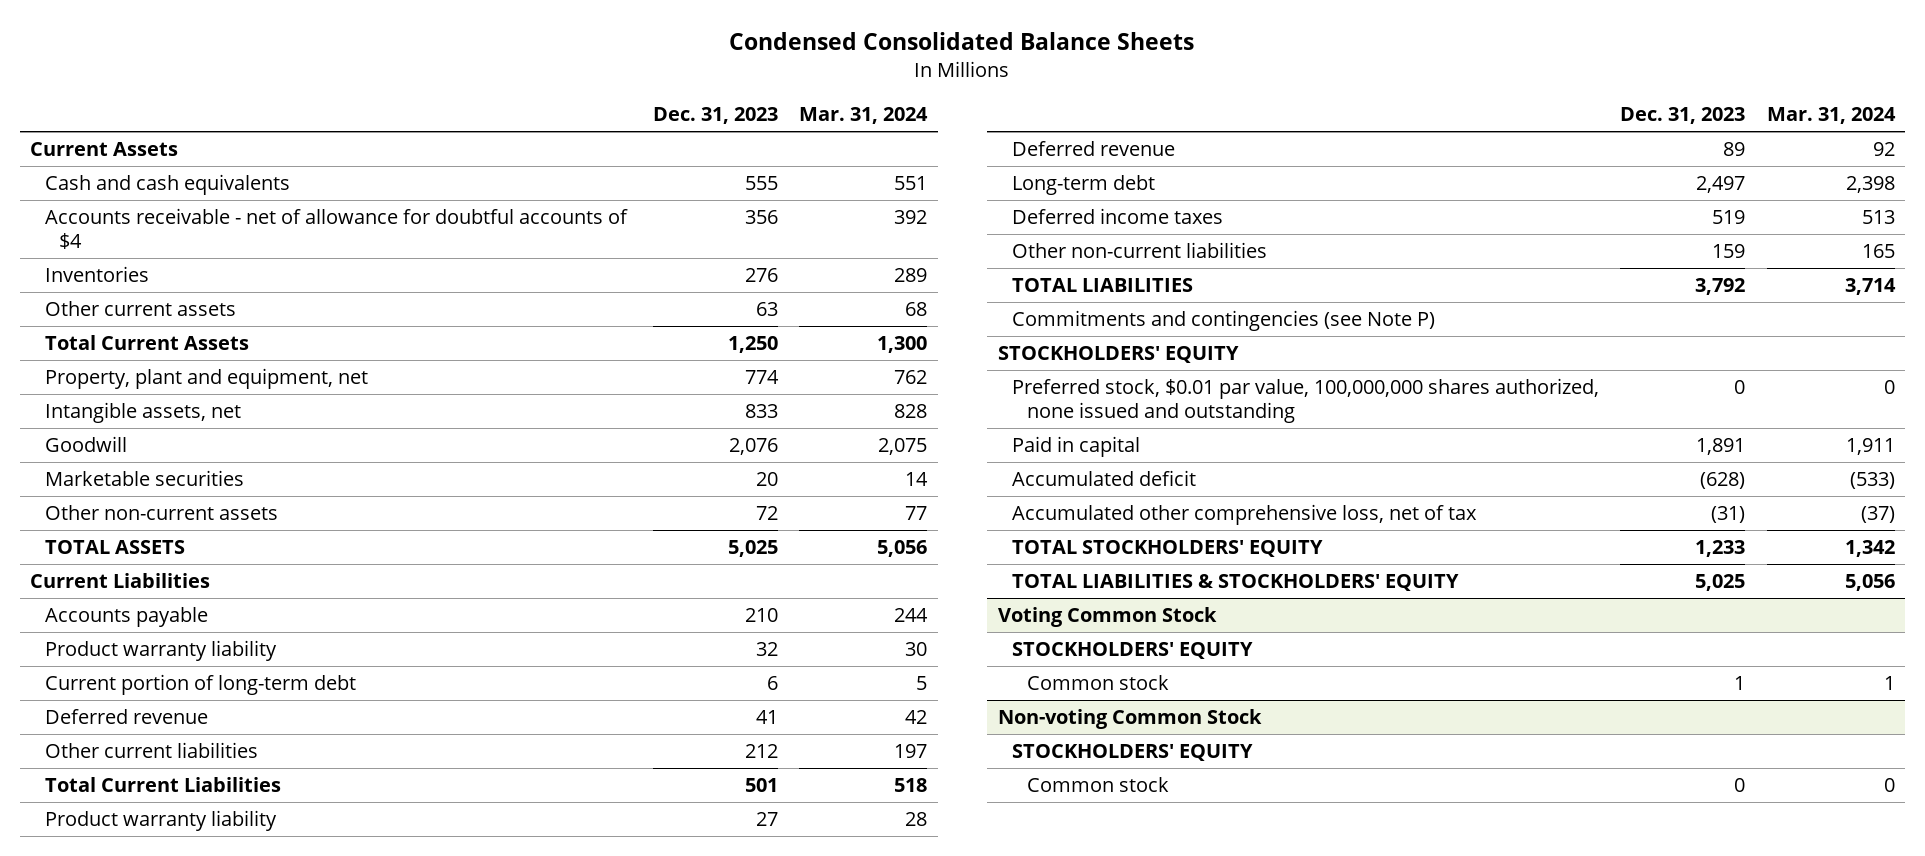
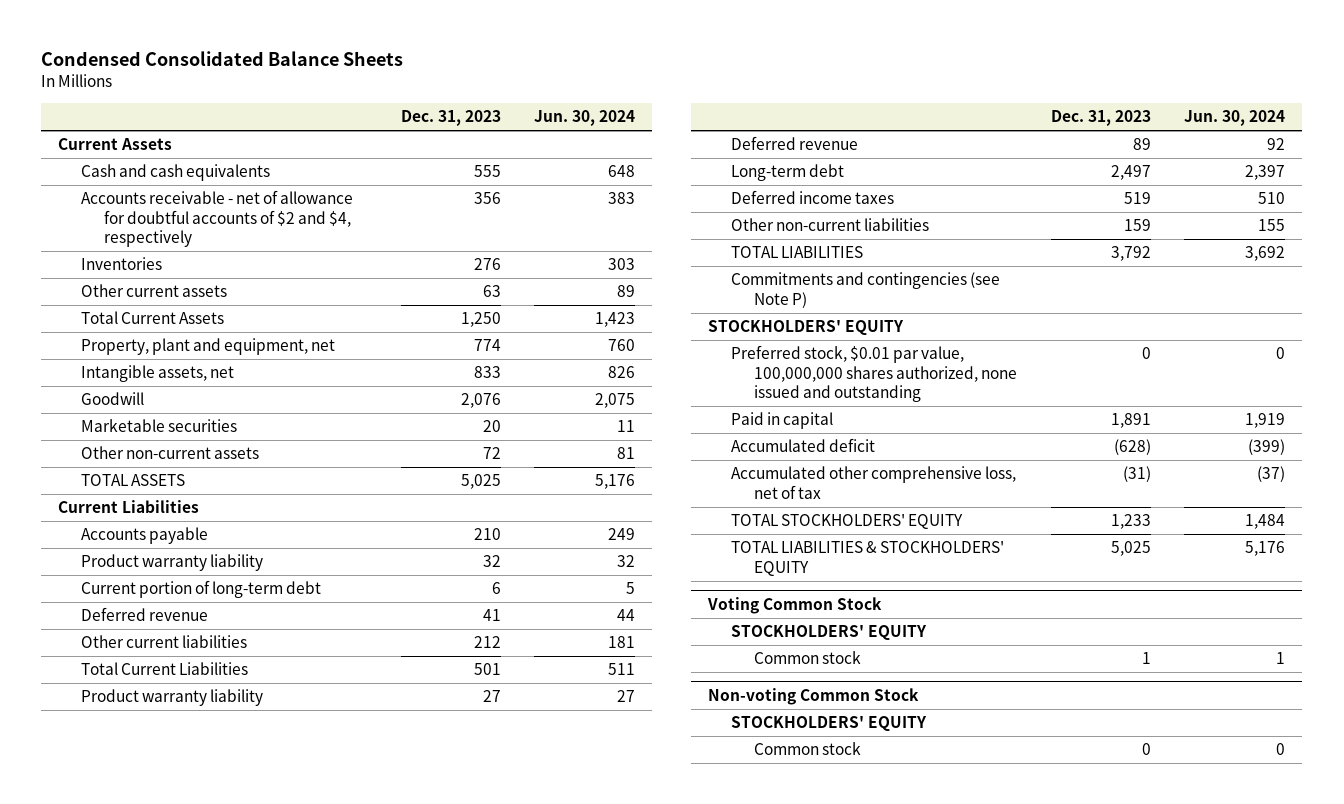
[799,106,929,124] Mar. 31, 2024 -> none
none -> [534,110,636,127] Jun. 30, 2024
[44,208,628,250] Accounts receivable - net of allowance for doubtful accounts of $4 -> [81,190,354,248] Accounts receivable - net of allowance for doubtful accounts of $2 and $4, respectively

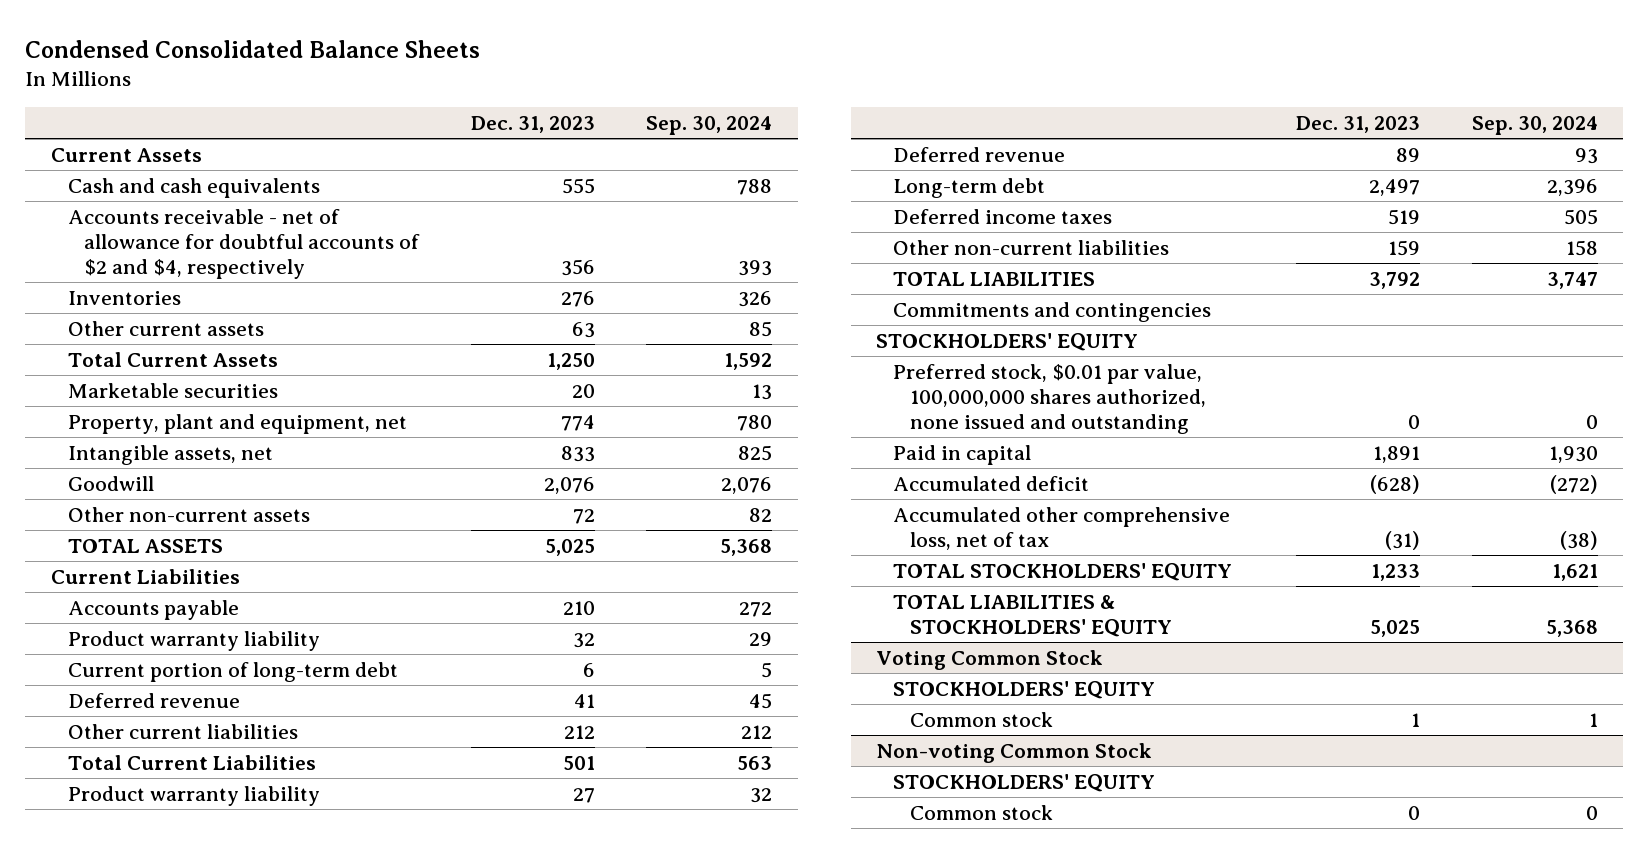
[534,110,636,127] Jun. 30, 2024 -> none
none -> [646,116,773,136] Sep. 30, 2024
[81,419,238,433] Marketable securities -> [67,382,278,398] Marketable securities
[731,272,1001,308] Commitments and contingencies (see Note P) -> [893,301,1212,322] Commitments and contingencies

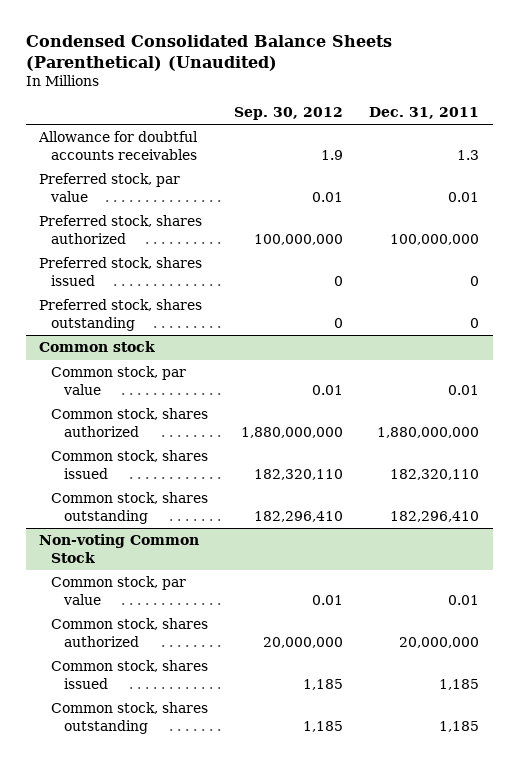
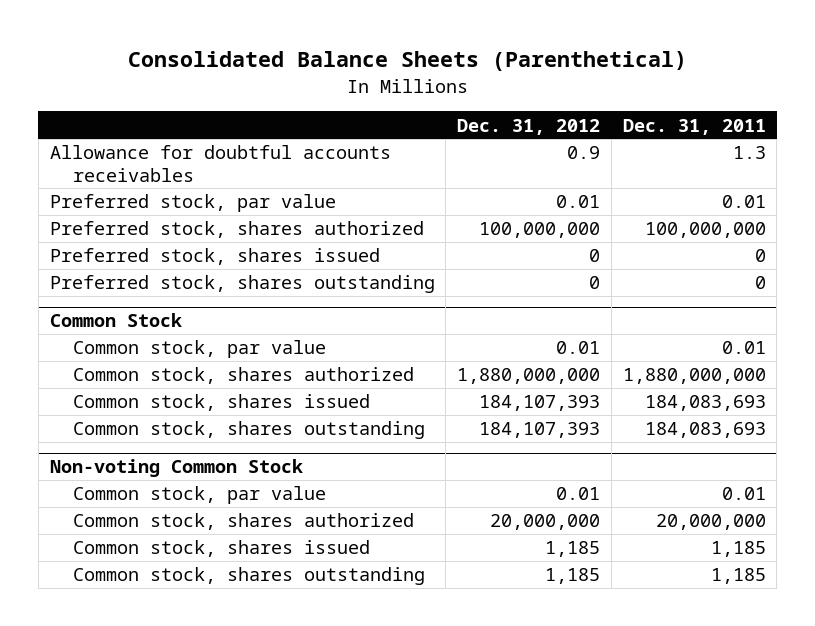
[25,34,392,71] Condensed Consolidated Balance Sheets (Parenthetical) (Unaudited) -> [127,51,687,72] Consolidated Balance Sheets (Parenthetical)
[234,106,344,120] Sep. 30, 2012 -> none
none -> [457,118,601,135] Dec. 31, 2012
[38,341,155,353] Common stock -> [49,313,182,328] Common Stock
[390,468,480,480] 182,320,110 -> [644,395,766,412] 184,083,693
[390,510,480,522] 182,296,410 -> [644,422,766,439] 184,083,693

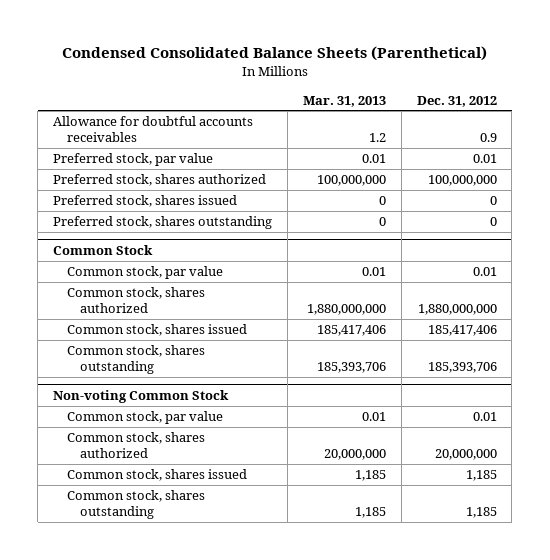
[127,51,687,72] Consolidated Balance Sheets (Parenthetical) -> [61,46,487,62] Condensed Consolidated Balance Sheets (Parenthetical)
[622,118,766,135] Dec. 31, 2011 -> none
none -> [302,95,386,107] Mar. 31, 2013
[479,395,601,412] 184,107,393 -> [427,325,497,337] 185,417,406
[479,422,601,439] 184,107,393 -> [427,362,497,374] 185,393,706

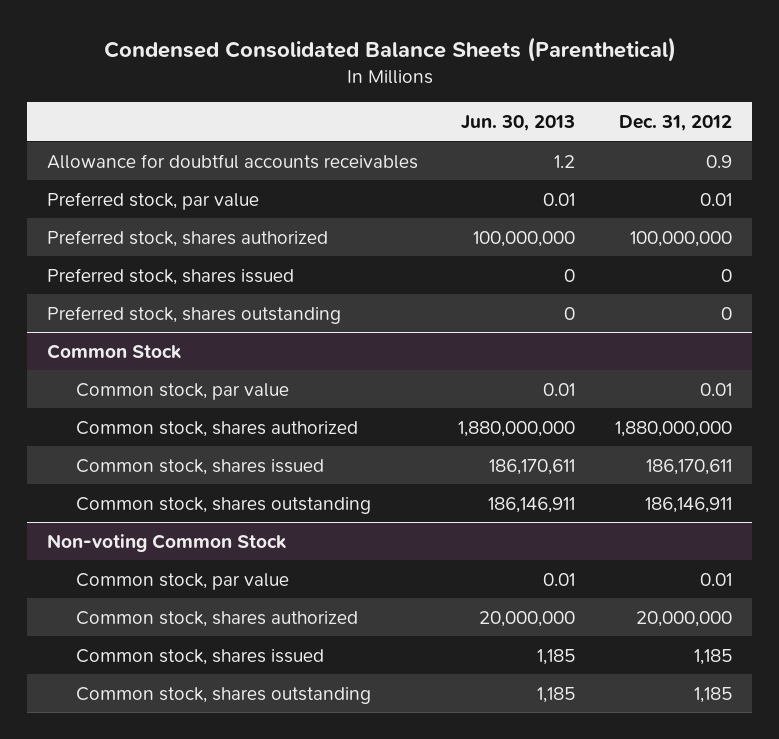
[302,95,386,107] Mar. 31, 2013 -> none
none -> [461,115,576,132] Jun. 30, 2013
[427,325,497,337] 185,417,406 -> [646,458,733,475] 186,170,611
[427,362,497,374] 185,393,706 -> [645,496,733,513] 186,146,911

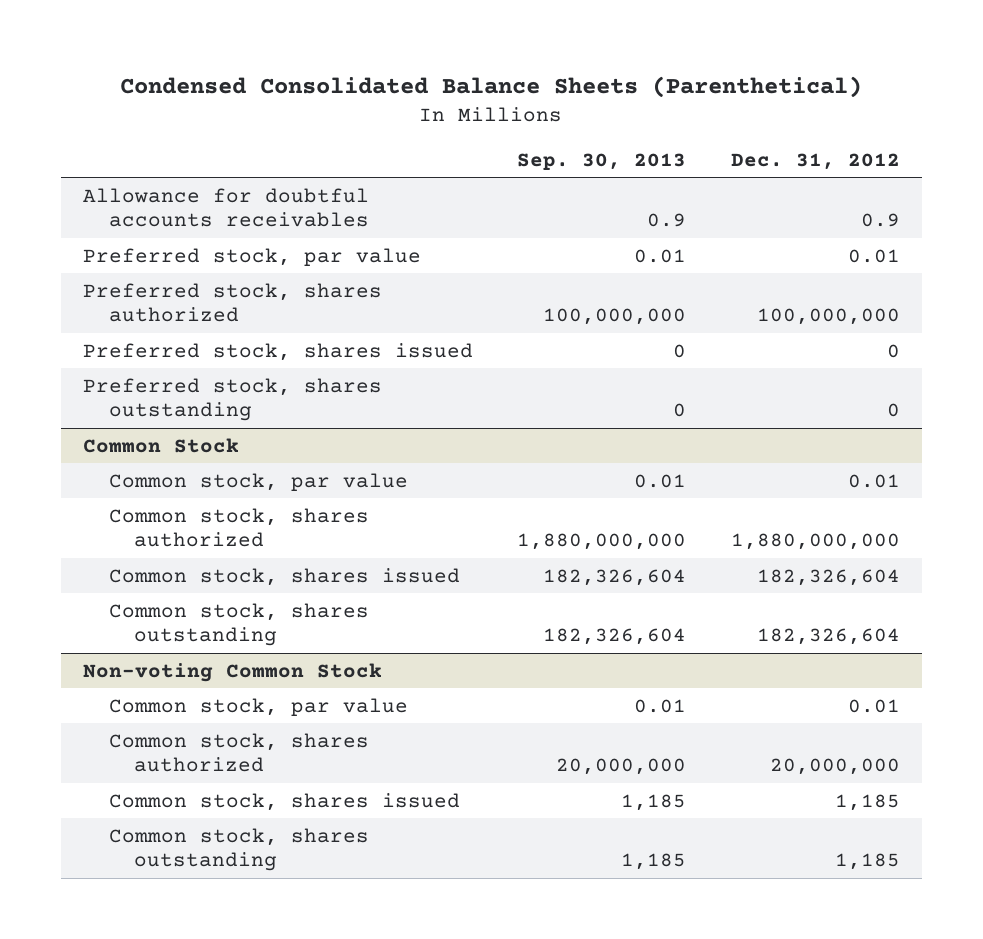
[461,115,576,132] Jun. 30, 2013 -> none
none -> [517,152,687,170] Sep. 30, 2013
[646,458,733,475] 186,170,611 -> [756,568,900,586] 182,326,604
[645,496,733,513] 186,146,911 -> [756,628,900,646] 182,326,604

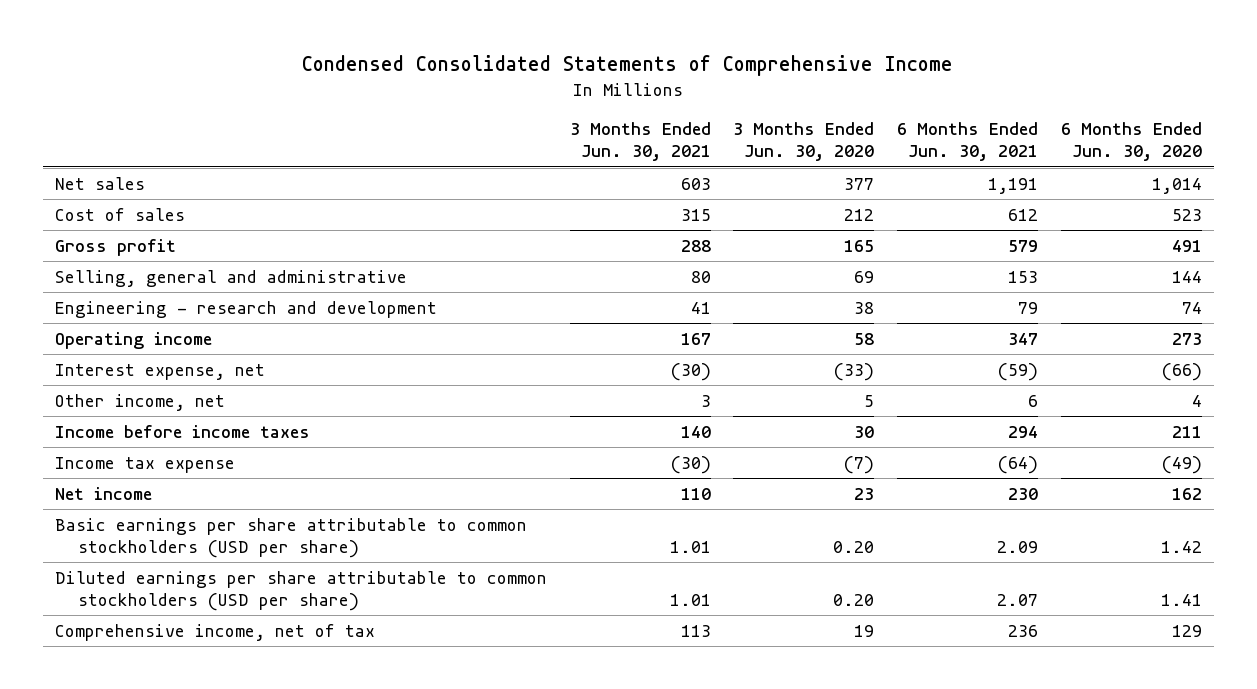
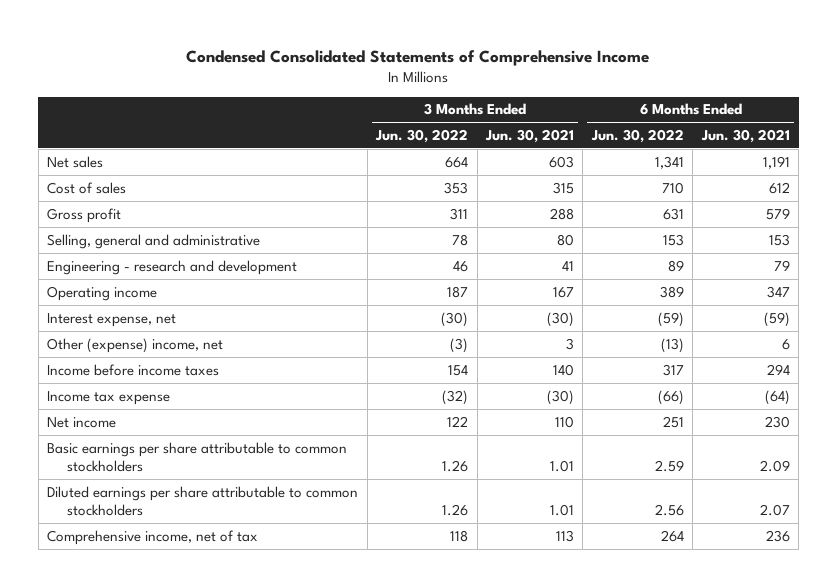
[733,122,875,162] 3 Months Ended Jun. 30, 2020 -> none
[1061,122,1203,162] 6 Months Ended Jun. 30, 2020 -> none
none -> [375,128,469,143] Jun. 30, 2022
none -> [590,128,684,143] Jun. 30, 2022
[54,393,225,411] Other income, net -> [47,337,224,353] Other (expense) income, net
[54,517,527,558] Basic earnings per share attributable to common stockholders (USD per share) -> [47,441,348,473] Basic earnings per share attributable to common stockholders
[54,570,547,611] Diluted earnings per share attributable to common stockholders (USD per share) -> [47,485,359,517] Diluted earnings per share attributable to common stockholders

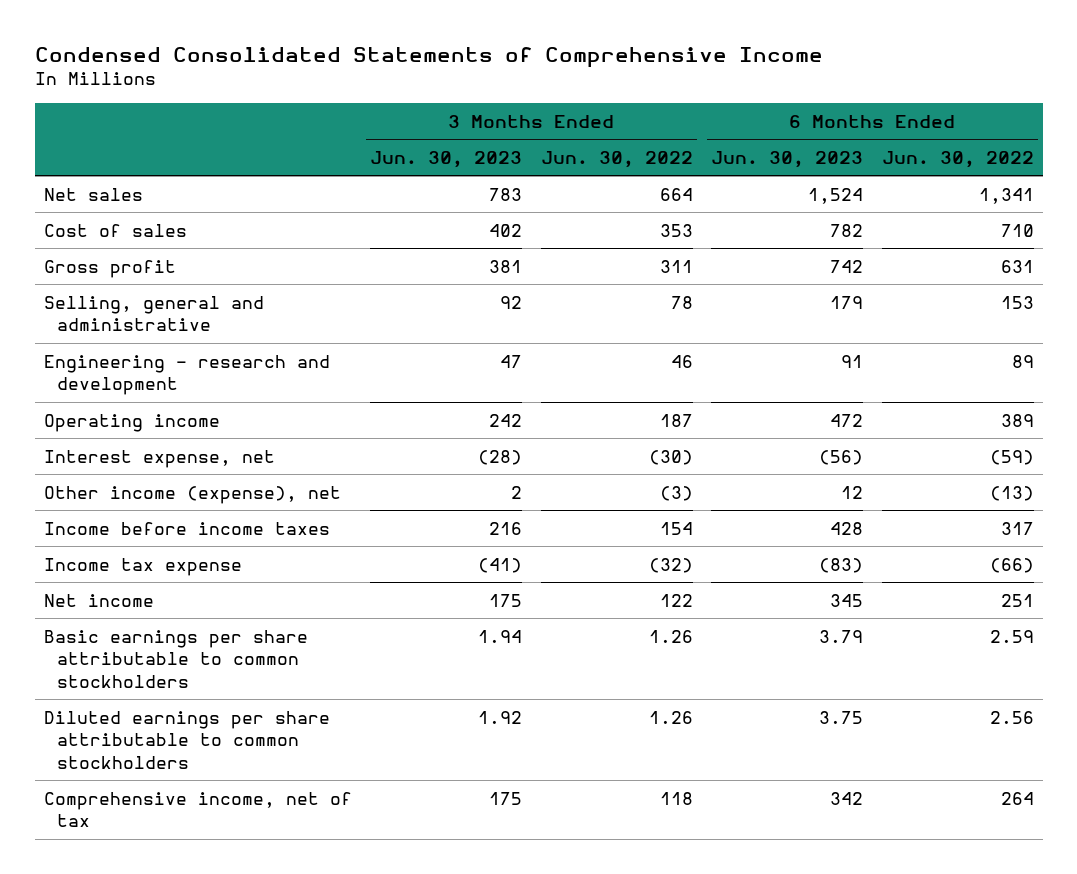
[484,128,574,143] Jun. 30, 2021 -> none
[700,128,790,143] Jun. 30, 2021 -> none
none -> [370,150,523,168] Jun. 30, 2023
none -> [711,150,864,168] Jun. 30, 2023
[47,337,224,353] Other (expense) income, net -> [43,485,341,504] Other income (expense), net

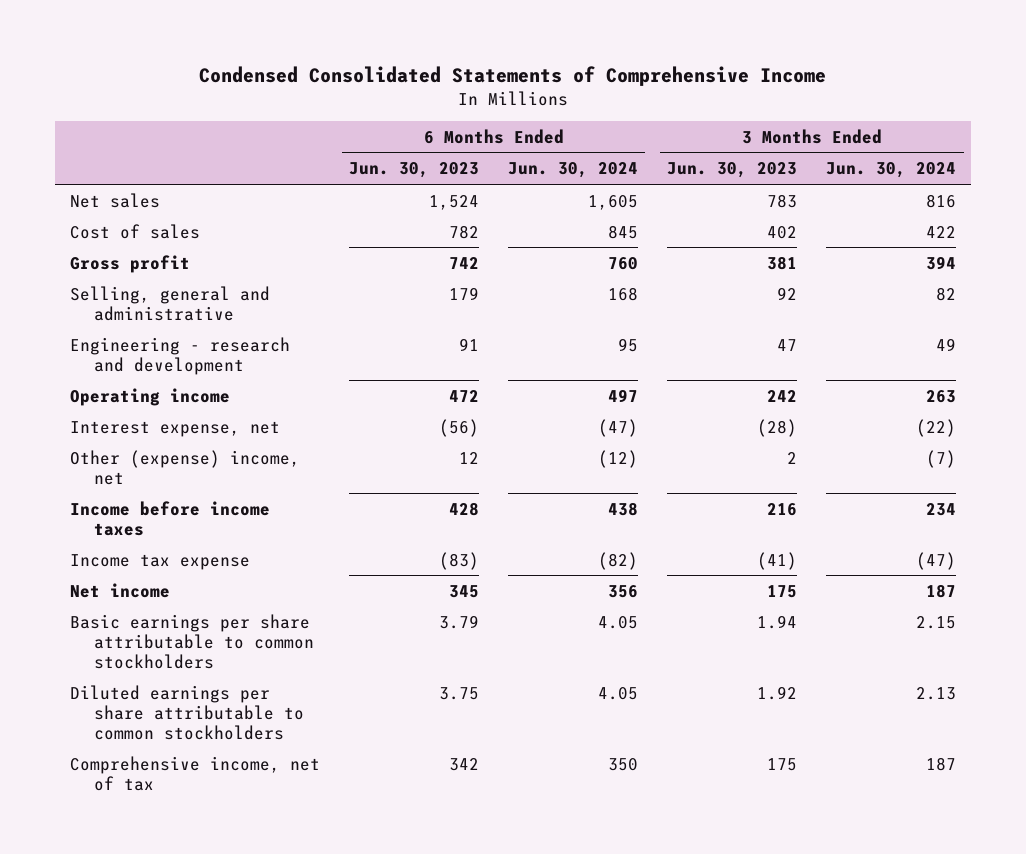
[540,150,693,168] Jun. 30, 2022 -> none
[881,150,1034,168] Jun. 30, 2022 -> none
none -> [508,162,639,179] Jun. 30, 2024
none -> [826,162,957,179] Jun. 30, 2024
[43,485,341,504] Other income (expense), net -> [70,449,301,485] Other (expense) income, net

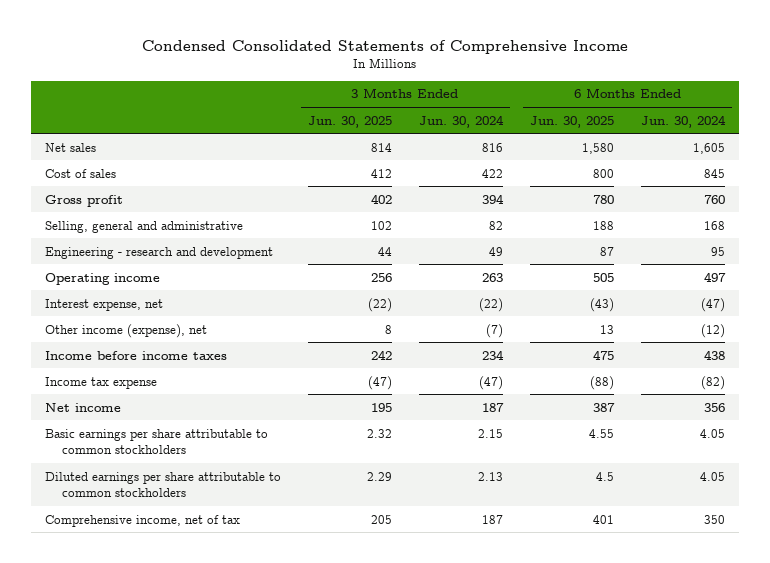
[349,162,480,179] Jun. 30, 2023 -> none
[667,162,798,179] Jun. 30, 2023 -> none
none -> [307,115,392,128] Jun. 30, 2025
none -> [529,115,614,128] Jun. 30, 2025
[70,449,301,485] Other (expense) income, net -> [44,323,207,338] Other income (expense), net

